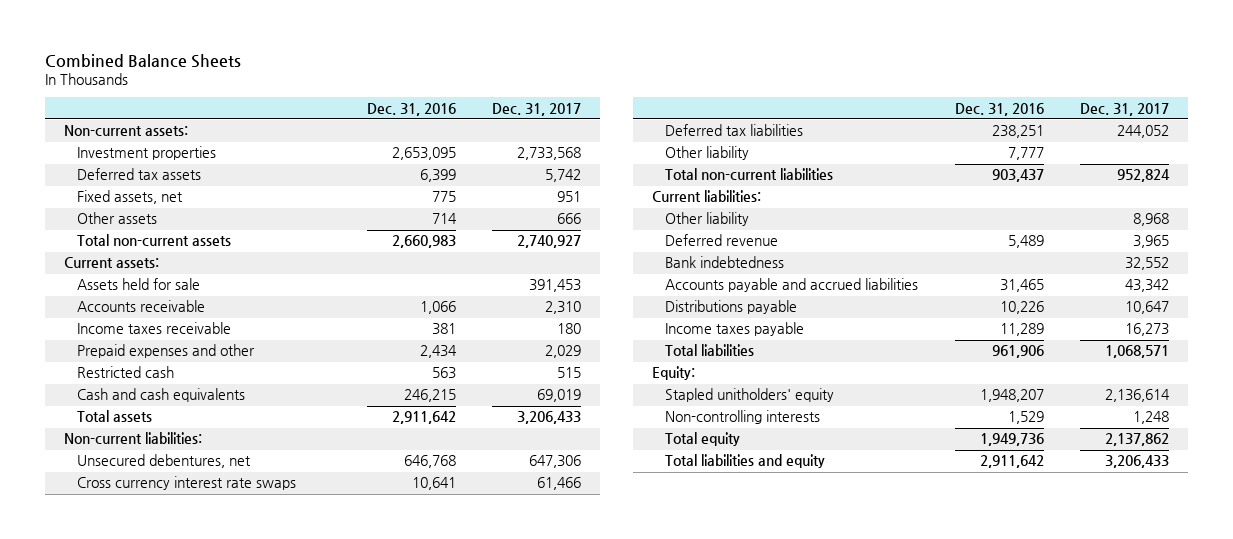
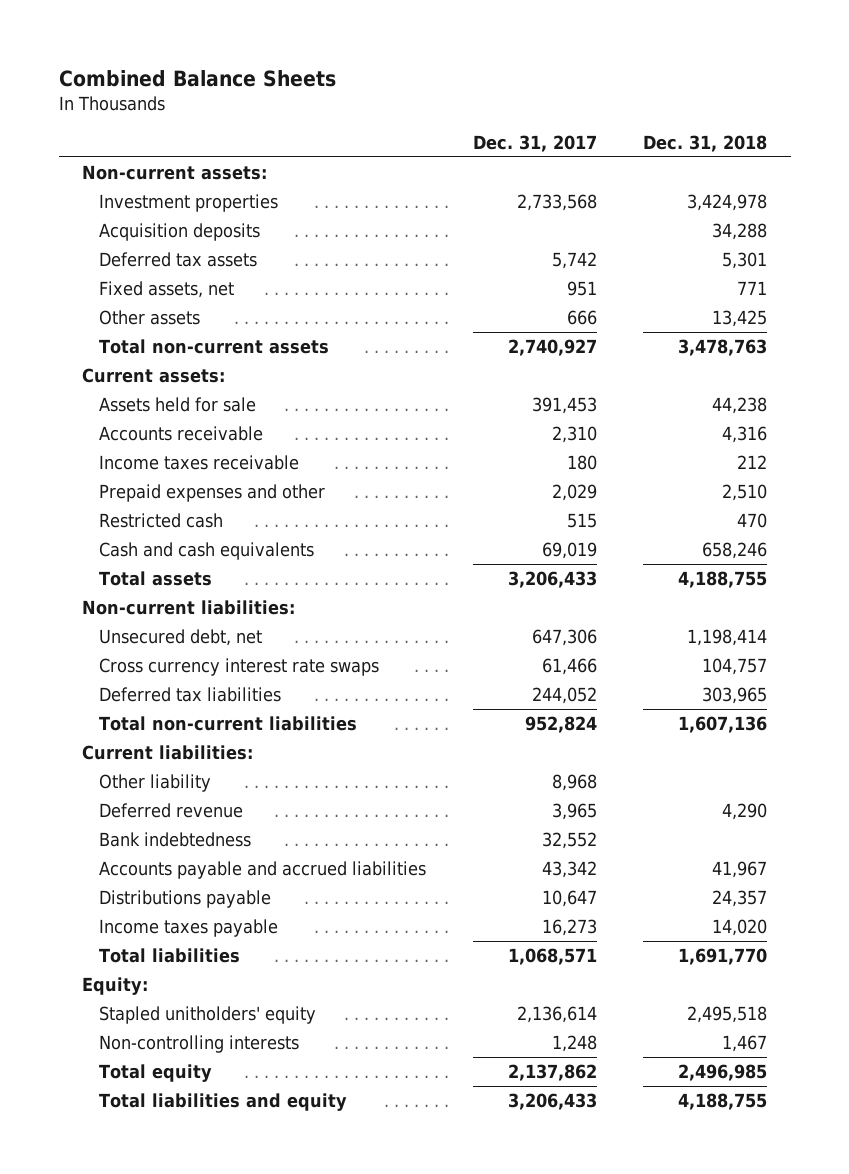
[366,102,456,116] Dec. 31, 2016 -> none
none -> [643,134,768,152] Dec. 31, 2018
none -> [98,222,260,241] Acquisition deposits
[76,454,251,469] Unsecured debentures, net -> [98,628,262,646] Unsecured debt, net
[664,146,749,161] Other liability -> none

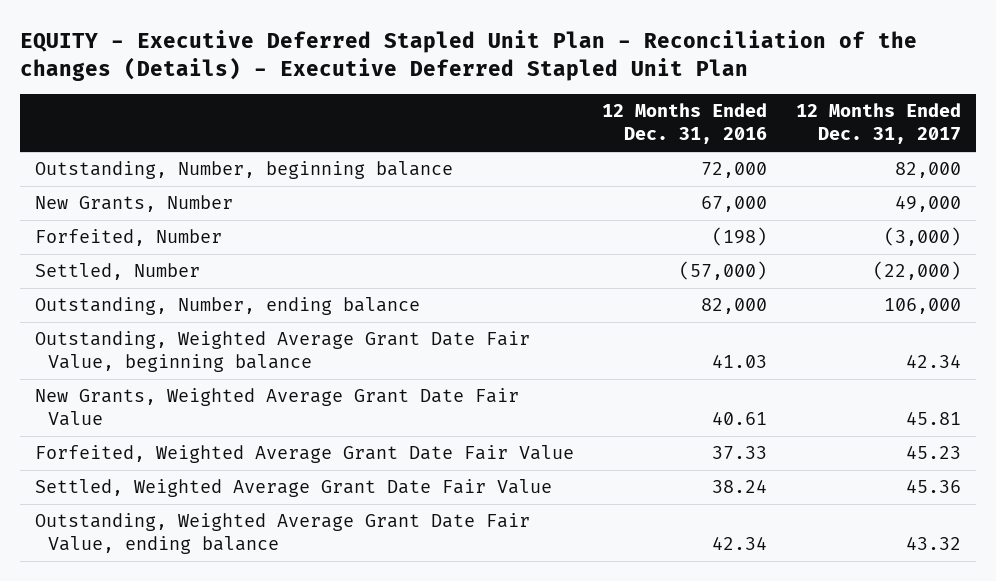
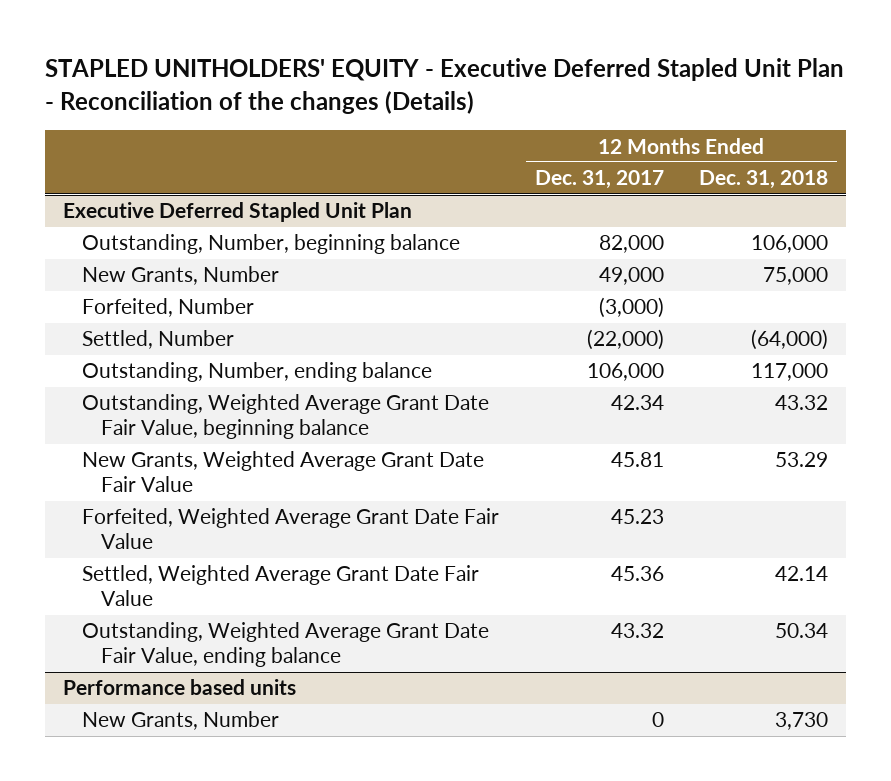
[20,29,918,81] EQUITY - Executive Deferred Stapled Unit Plan - Reconciliation of the changes (Details) - Executive Deferred Stapled Unit Plan -> [45,58,845,114] STAPLED UNITHOLDERS' EQUITY - Executive Deferred Stapled Unit Plan - Reconciliation of the changes (Details)
[602,103,768,145] 12 Months Ended Dec. 31, 2016 -> none
none -> [699,170,829,190] Dec. 31, 2018
none -> [62,202,412,223] Executive Deferred Stapled Unit Plan
none -> [62,679,296,696] Performance based units
none -> [81,711,279,731] New Grants, Number

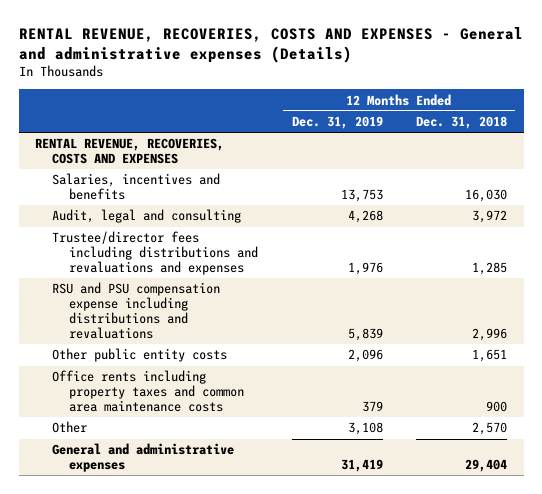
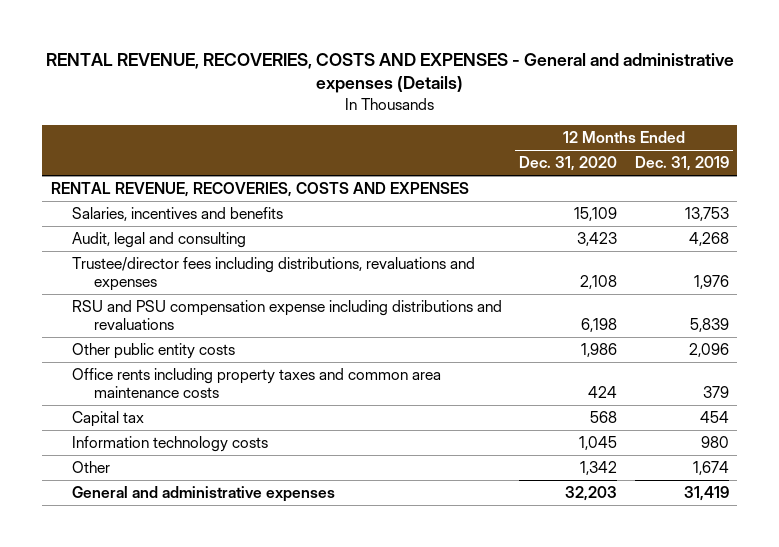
[415,116,507,130] Dec. 31, 2018 -> none
none -> [519,156,618,172] Dec. 31, 2020
[52,231,259,276] Trustee/director fees including distributions and revaluations and expenses -> [72,257,476,292] Trustee/director fees including distributions, revaluations and expenses
none -> [72,411,145,428] Capital tax
none -> [72,436,269,453] Information technology costs
[347,422,383,436] 3,108 -> [692,461,729,476] 1,674

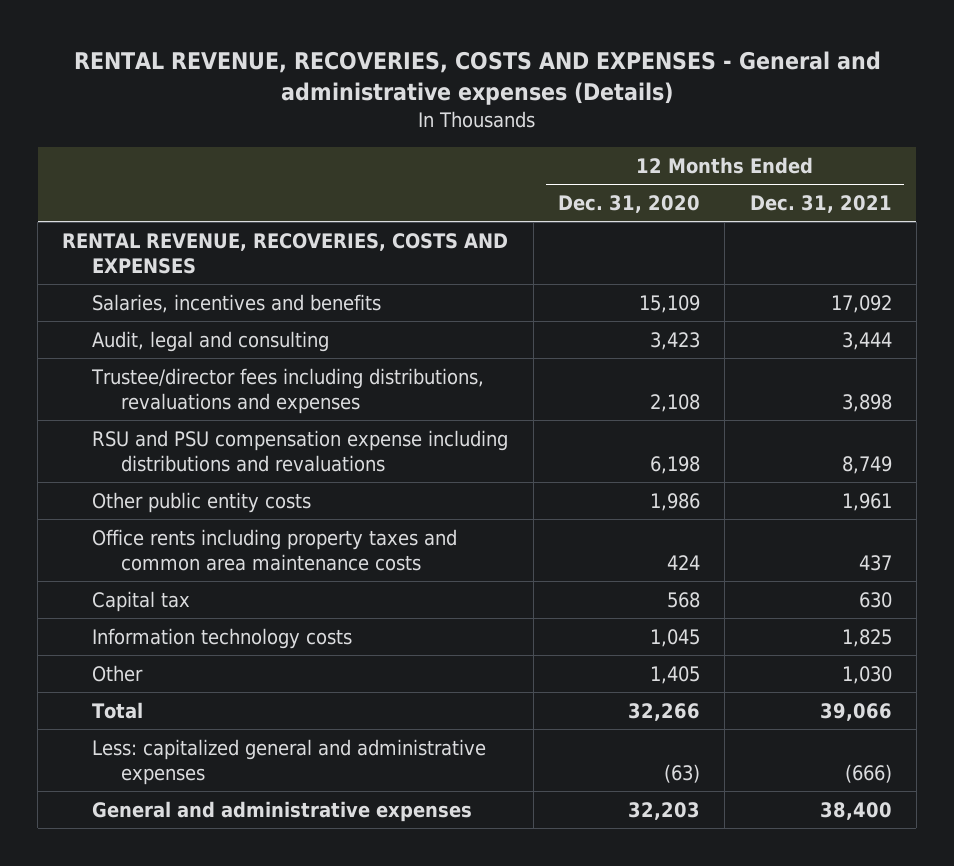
[634,156,729,172] Dec. 31, 2019 -> none
none -> [749,195,892,214] Dec. 31, 2021
[580,461,618,476] 1,342 -> [649,665,700,684] 1,405
none -> [91,701,143,719] Total
none -> [91,738,486,785] Less: capitalized general and administrative expenses

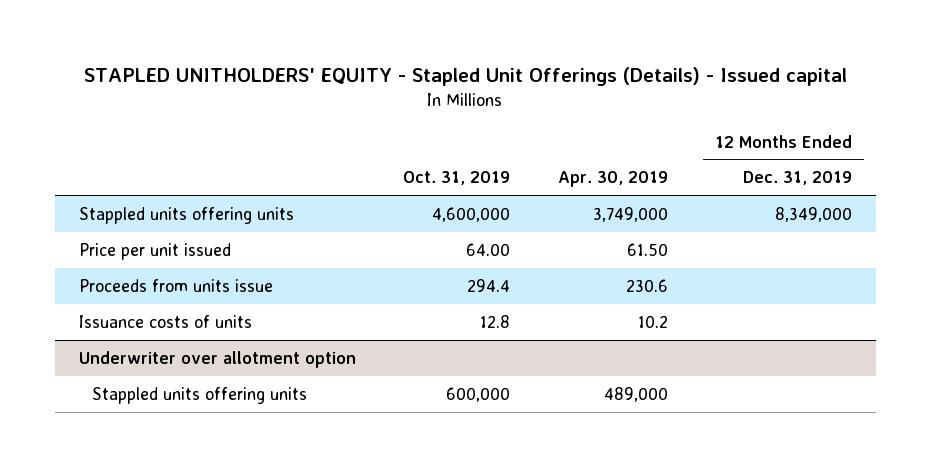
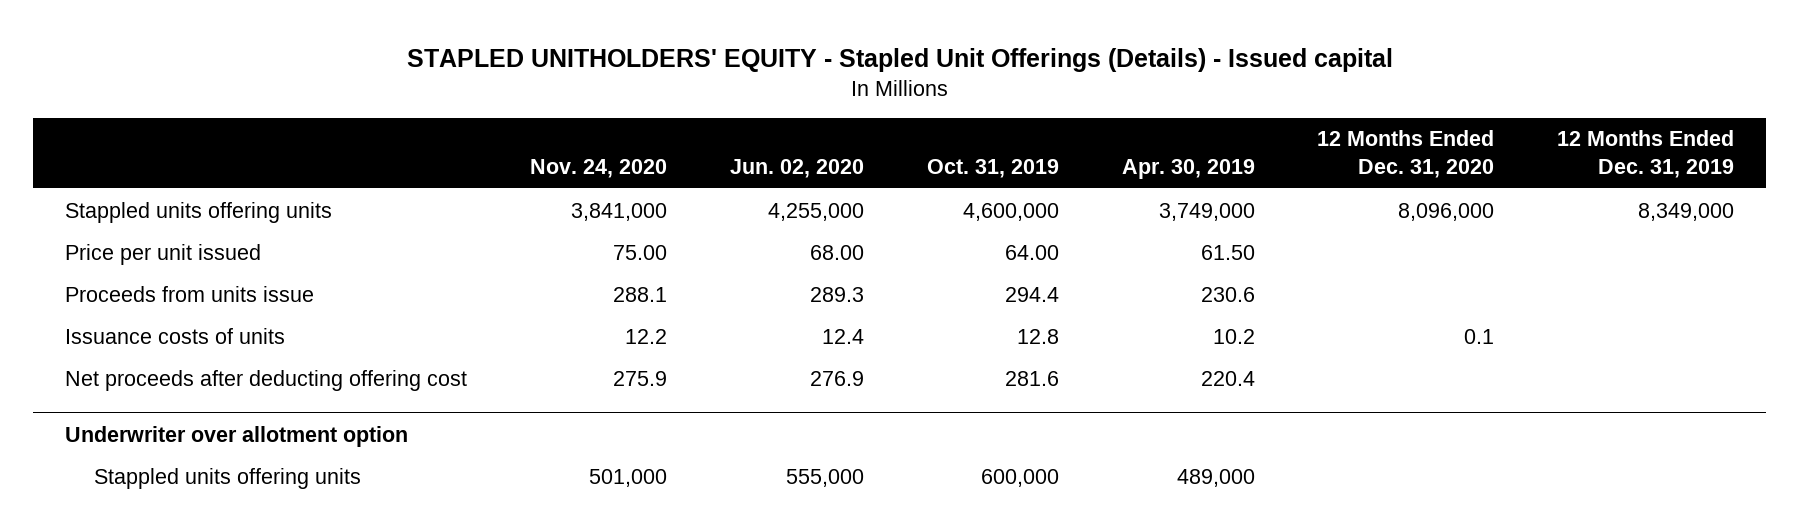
none -> [529,159,667,179] Nov. 24, 2020
none -> [729,159,864,179] Jun. 02, 2020
none -> [1317,130,1495,179] 12 Months Ended Dec. 31, 2020
none -> [64,369,467,391] Net proceeds after deducting offering cost

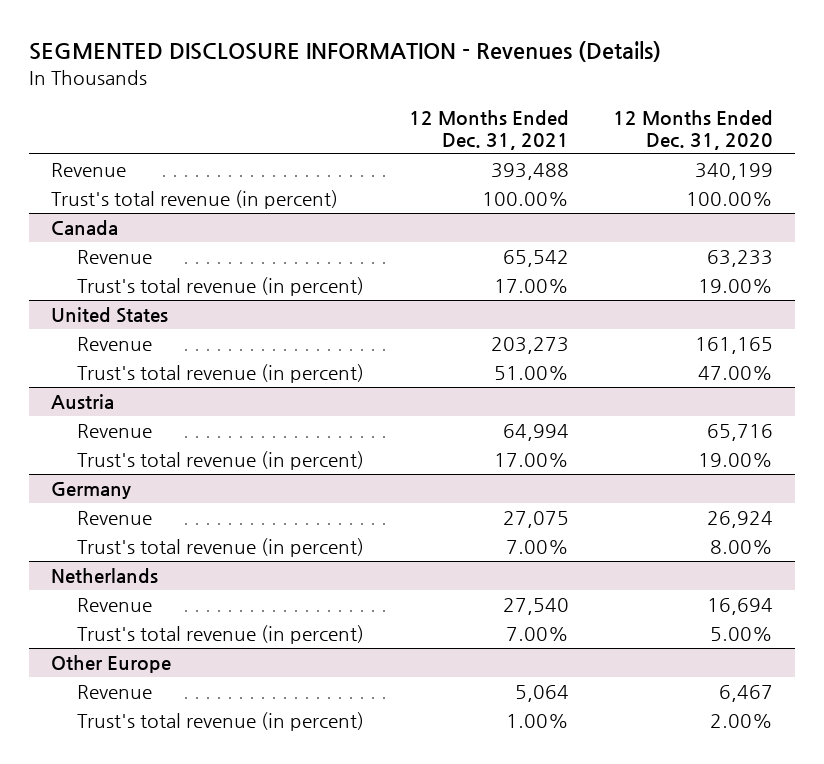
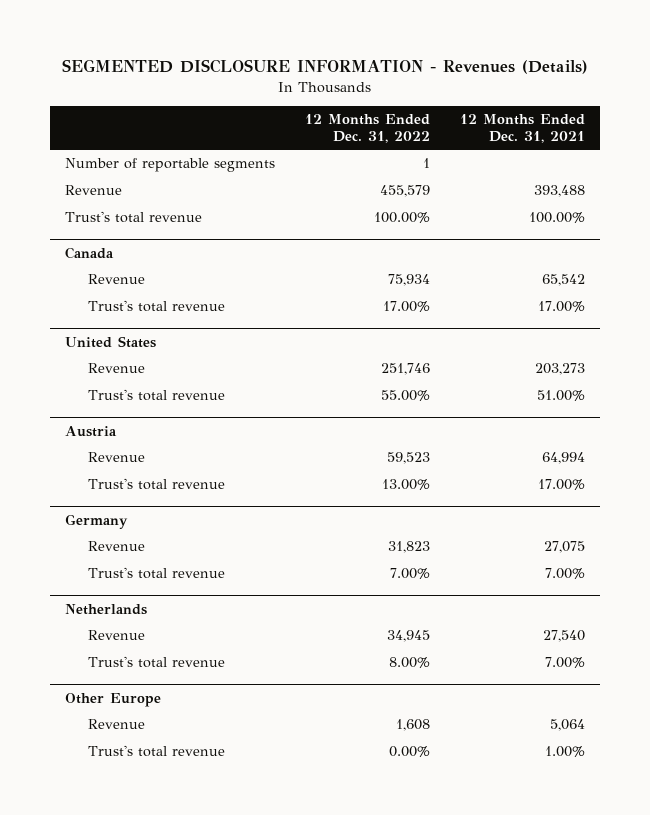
[613,109,774,150] 12 Months Ended Dec. 31, 2020 -> none
none -> [304,114,430,143] 12 Months Ended Dec. 31, 2022
none -> [64,158,275,173] Number of reportable segments
[51,190,339,210] Trust's total revenue (in percent) -> [64,211,202,224] Trust's total revenue
[77,277,365,297] Trust's total revenue (in percent) -> [87,300,225,313] Trust's total revenue
[77,364,365,384] Trust's total revenue (in percent) -> [87,389,225,402] Trust's total revenue
[77,451,365,471] Trust's total revenue (in percent) -> [87,478,225,491] Trust's total revenue
[77,538,365,558] Trust's total revenue (in percent) -> [87,567,225,580] Trust's total revenue
[77,625,365,645] Trust's total revenue (in percent) -> [87,656,225,669] Trust's total revenue
[77,712,365,732] Trust's total revenue (in percent) -> [87,745,225,758] Trust's total revenue

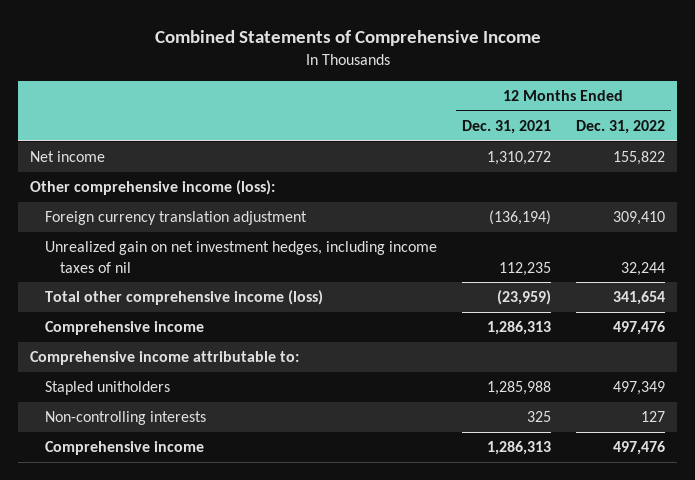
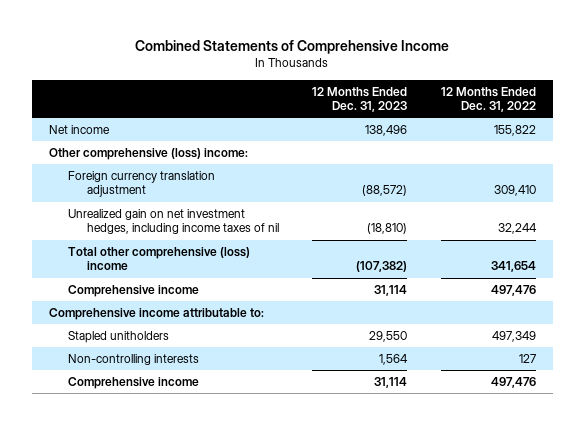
[461,120,551,135] Dec. 31, 2021 -> none
none -> [312,86,408,112] 12 Months Ended Dec. 31, 2023
[30,180,276,196] Other comprehensive income (loss): -> [49,148,249,161] Other comprehensive (loss) income:
[45,290,324,306] Total other comprehensive income (loss) -> [67,247,250,271] Total other comprehensive (loss) income

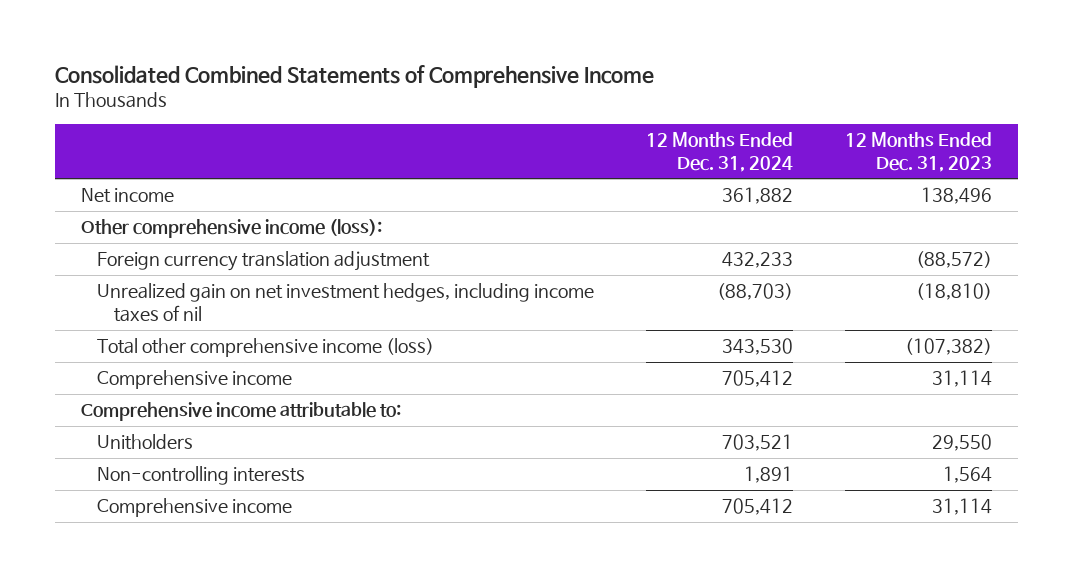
[135,40,450,55] Combined Statements of Comprehensive Income -> [54,65,654,89] Consolidated Combined Statements of Comprehensive Income
[440,86,536,112] 12 Months Ended Dec. 31, 2022 -> none
none -> [646,132,794,172] 12 Months Ended Dec. 31, 2024
[49,148,249,161] Other comprehensive (loss) income: -> [80,219,382,239] Other comprehensive income (loss):
[67,247,250,271] Total other comprehensive (loss) income -> [97,338,435,358] Total other comprehensive income (loss)
[67,331,169,344] Stapled unitholders -> [97,434,194,451] Unitholders

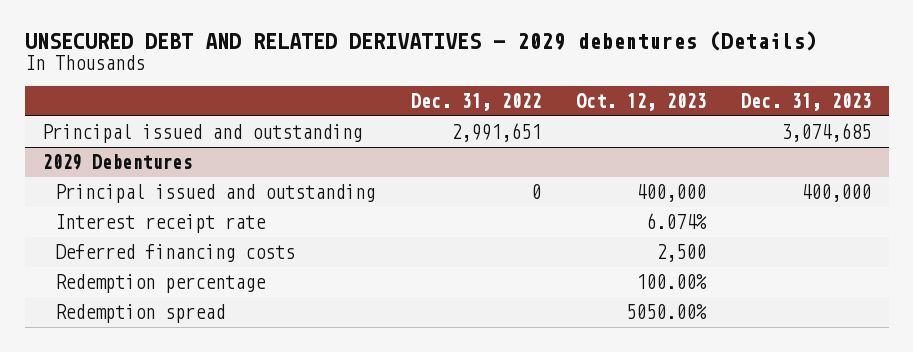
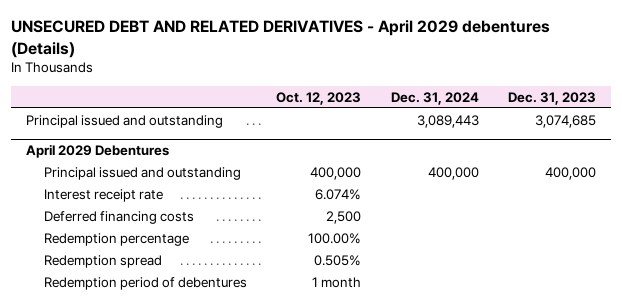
[24,30,817,51] UNSECURED DEBT AND RELATED DERIVATIVES - 2029 debentures (Details) -> [11,20,551,58] UNSECURED DEBT AND RELATED DERIVATIVES - April 2029 debentures (Details)
[410,92,541,111] Dec. 31, 2022 -> none
none -> [390,91,479,105] Dec. 31, 2024
[42,154,193,171] 2029 Debentures -> [25,144,169,159] April 2029 Debentures
[625,304,707,320] 5050.00% -> [314,254,362,266] 0.505%
none -> [43,276,247,290] Redemption period of debentures

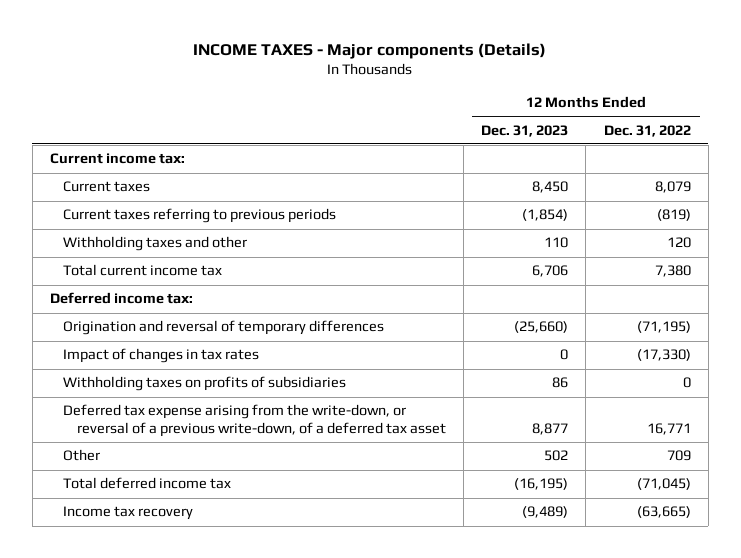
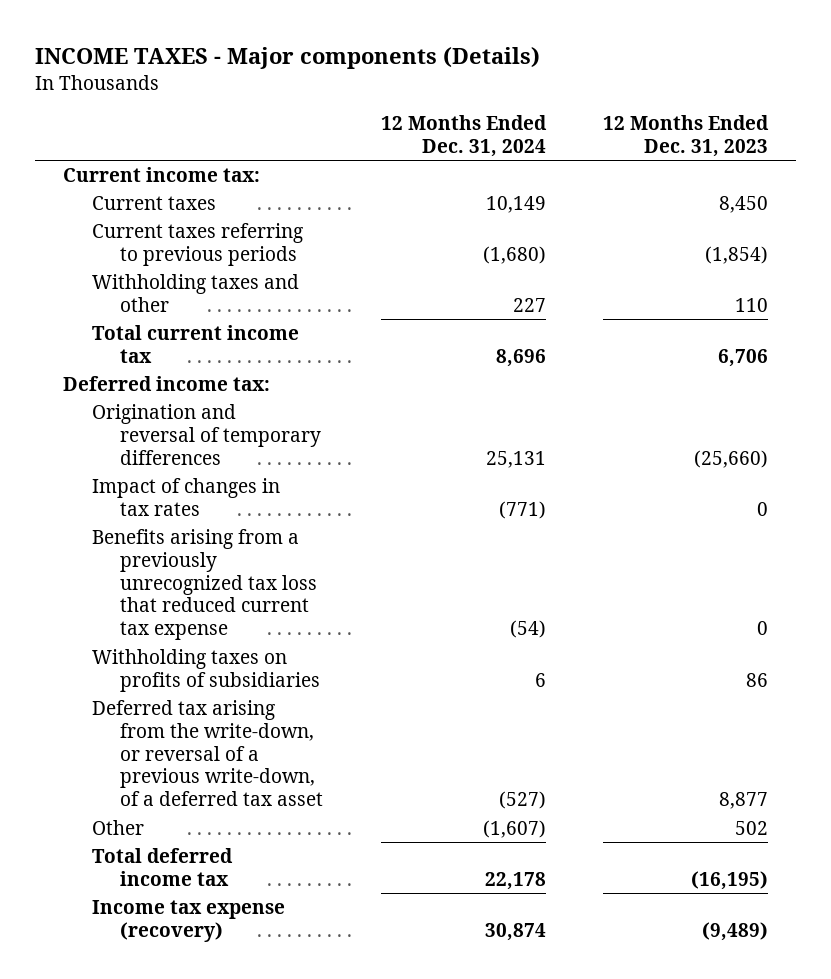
[603,124,691,137] Dec. 31, 2022 -> none
none -> [380,115,547,157] 12 Months Ended Dec. 31, 2024
none -> [91,528,318,641] Benefits arising from a previously unrecognized tax loss that reduced current tax expense
[63,404,446,437] Deferred tax expense arising from the write-down, or reversal of a previous write-down, of a deferred tax asset -> [91,699,324,807] Deferred tax arising from the write-down, or reversal of a previous write-down, of a deferred tax asset
[63,506,194,521] Income tax recovery -> [91,899,285,942] Income tax expense (recovery)

